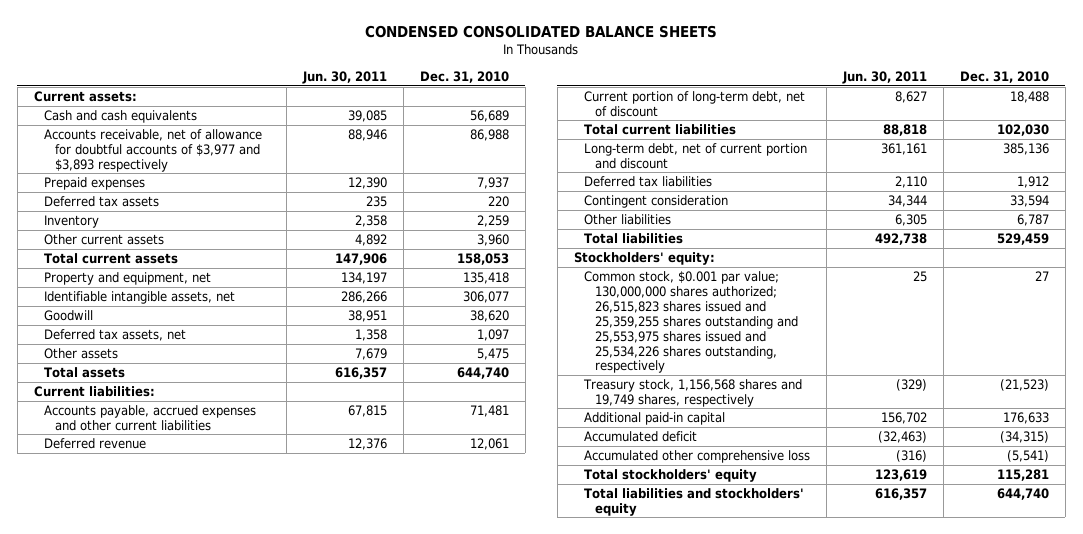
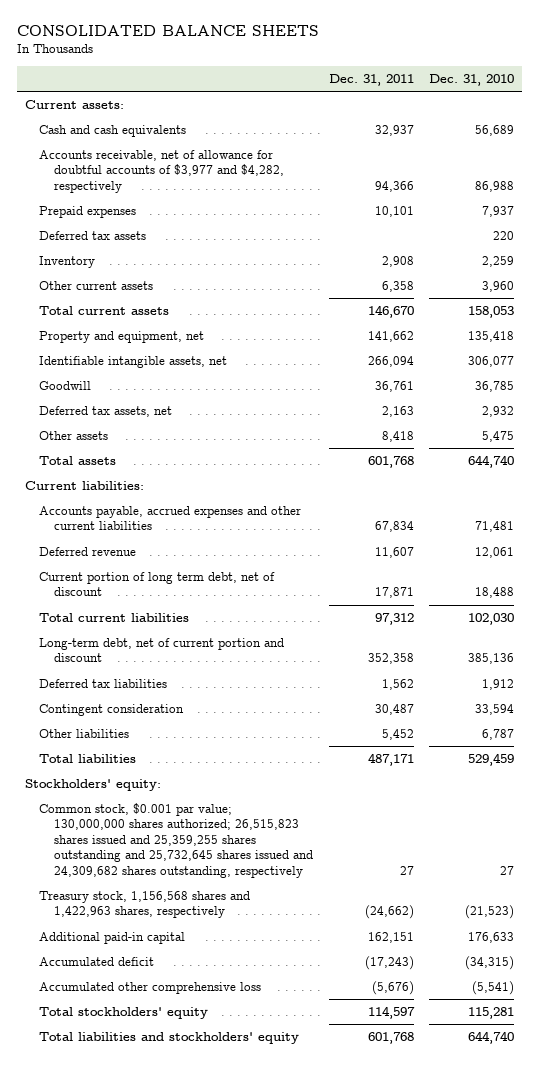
[365,25,718,39] CONDENSED CONSOLIDATED BALANCE SHEETS -> [16,25,319,37] CONSOLIDATED BALANCE SHEETS
[302,70,388,84] Jun. 30, 2011 -> none
none -> [328,74,414,87] Dec. 31, 2011
[44,128,263,172] Accounts receivable, net of allowance for doubtful accounts of $3,977 and $3,893 respectively -> [39,149,285,193] Accounts receivable, net of allowance for doubtful accounts of $3,977 and $4,282, respectively
[470,309,510,322] 38,620 -> [475,380,515,392] 36,785
[477,328,510,341] 1,097 -> [482,405,515,417] 2,932
[584,90,806,117] Current portion of long-term debt, net of discount -> [39,571,276,597] Current portion of long term debt, net of discount
[584,270,798,374] Common stock, $0.001 par value; 130,000,000 shares authorized; 26,515,823 shares issued and 25,359,255 shares outstanding and 25,553,975 shares issued and 25,534,226 shares outstanding, respectively -> [39,802,314,878] Common stock, $0.001 par value; 130,000,000 shares authorized; 26,515,823 shares issued and 25,359,255 shares outstanding and 25,732,645 shares issued and 24,309,682 shares outstanding, respectively
[583,378,803,407] Treasury stock, 1,156,568 shares and 19,749 shares, respectively -> [39,890,251,919] Treasury stock, 1,156,568 shares and 1,422,963 shares, respectively

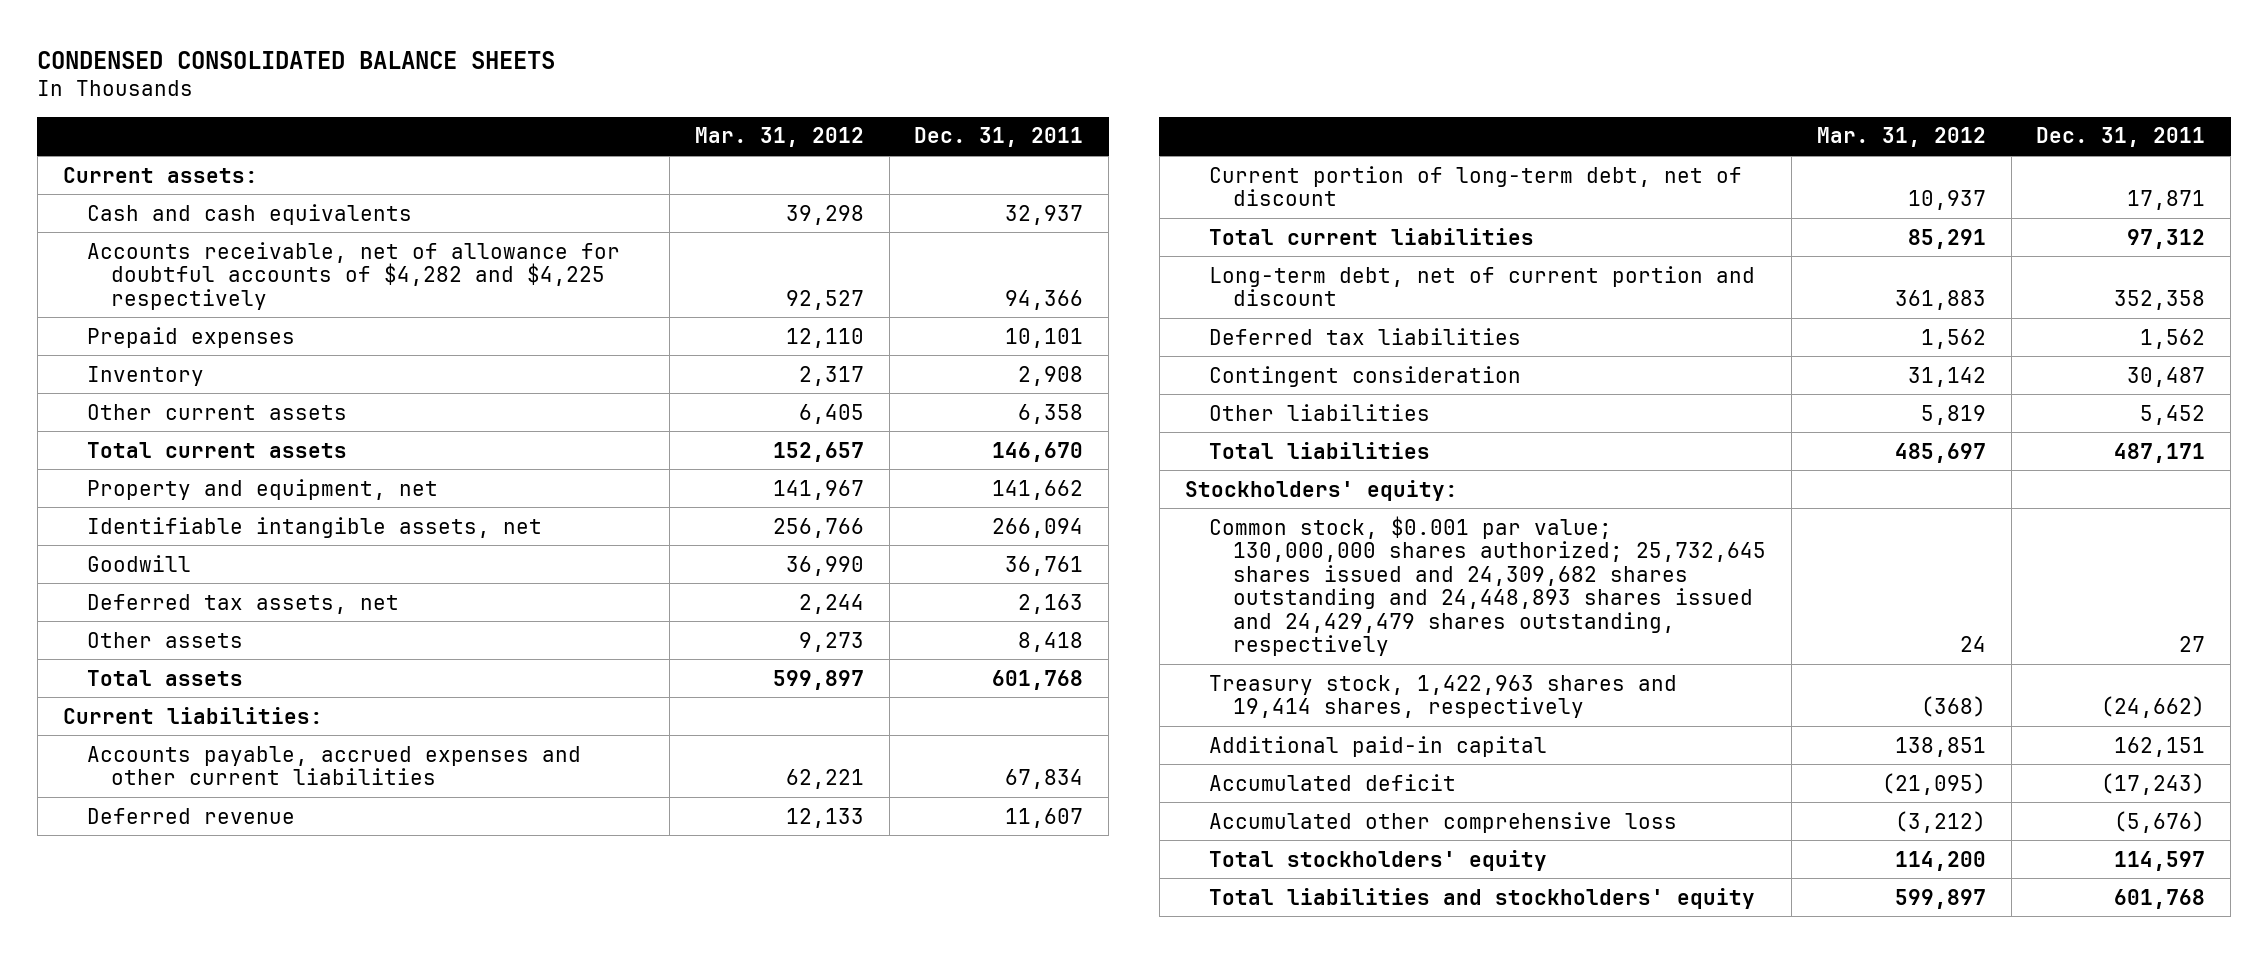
[16,25,319,37] CONSOLIDATED BALANCE SHEETS -> [37,51,556,70] CONDENSED CONSOLIDATED BALANCE SHEETS
[429,74,515,87] Dec. 31, 2010 -> none
none -> [694,127,864,148] Mar. 31, 2012
[39,149,285,193] Accounts receivable, net of allowance for doubtful accounts of $3,977 and $4,282, respectively -> [86,241,620,310] Accounts receivable, net of allowance for doubtful accounts of $4,282 and $4,225 respectively
[39,230,147,240] Deferred tax assets -> none
[39,571,276,597] Current portion of long term debt, net of discount -> [1209,165,1743,207] Current portion of long-term debt, net of discount
[39,802,314,878] Common stock, $0.001 par value; 130,000,000 shares authorized; 26,515,823 shares issued and 25,359,255 shares outstanding and 25,732,645 shares issued and 24,309,682 shares outstanding, respectively -> [1209,515,1767,657] Common stock, $0.001 par value; 130,000,000 shares authorized; 25,732,645 shares issued and 24,309,682 shares outstanding and 24,448,893 shares issued and 24,429,479 shares outstanding, respectively
[39,890,251,919] Treasury stock, 1,156,568 shares and 1,422,963 shares, respectively -> [1209,674,1678,719] Treasury stock, 1,422,963 shares and 19,414 shares, respectively

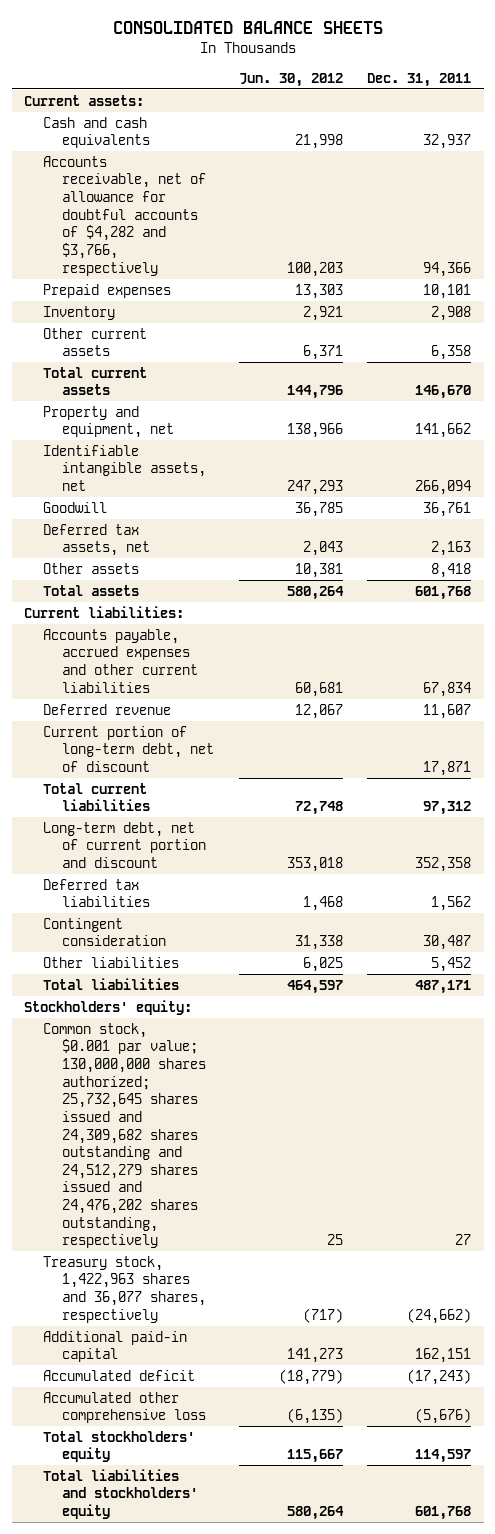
[37,51,556,70] CONDENSED CONSOLIDATED BALANCE SHEETS -> [112,20,383,34] CONSOLIDATED BALANCE SHEETS
[694,127,864,148] Mar. 31, 2012 -> none
none -> [238,72,343,87] Jun. 30, 2012
[86,241,620,310] Accounts receivable, net of allowance for doubtful accounts of $4,282 and $4,225 respectively -> [43,155,207,276] Accounts receivable, net of allowance for doubtful accounts of $4,282 and $3,766, respectively
[1209,515,1767,657] Common stock, $0.001 par value; 130,000,000 shares authorized; 25,732,645 shares issued and 24,309,682 shares outstanding and 24,448,893 shares issued and 24,429,479 shares outstanding, respectively -> [43,1022,207,1249] Common stock, $0.001 par value; 130,000,000 shares authorized; 25,732,645 shares issued and 24,309,682 shares outstanding and 24,512,279 shares issued and 24,476,202 shares outstanding, respectively
[1209,674,1678,719] Treasury stock, 1,422,963 shares and 19,414 shares, respectively -> [43,1255,207,1323] Treasury stock, 1,422,963 shares and 36,077 shares, respectively

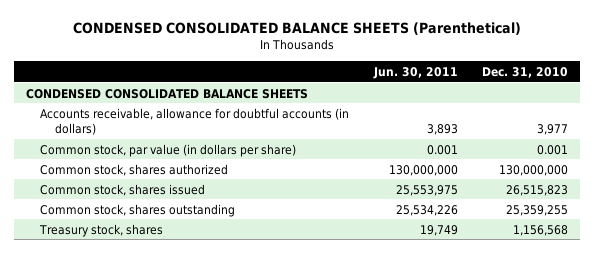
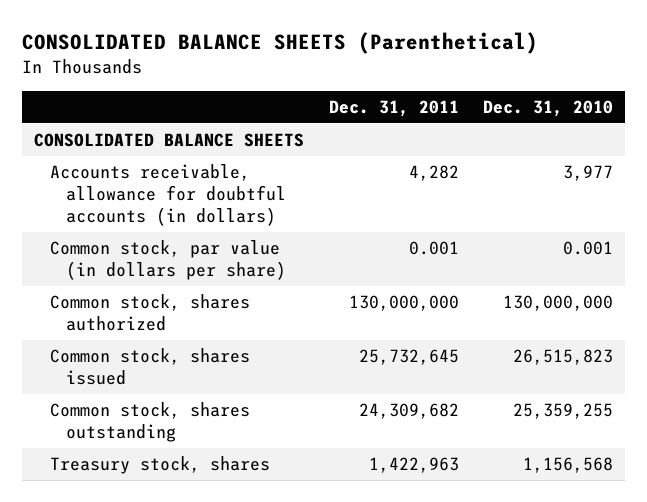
[73,21,522,35] CONDENSED CONSOLIDATED BALANCE SHEETS (Parenthetical) -> [21,32,538,55] CONSOLIDATED BALANCE SHEETS (Parenthetical)
[372,66,458,79] Jun. 30, 2011 -> none
none -> [328,99,459,117] Dec. 31, 2011
[26,88,309,99] CONDENSED CONSOLIDATED BALANCE SHEETS -> [34,133,305,148] CONSOLIDATED BALANCE SHEETS

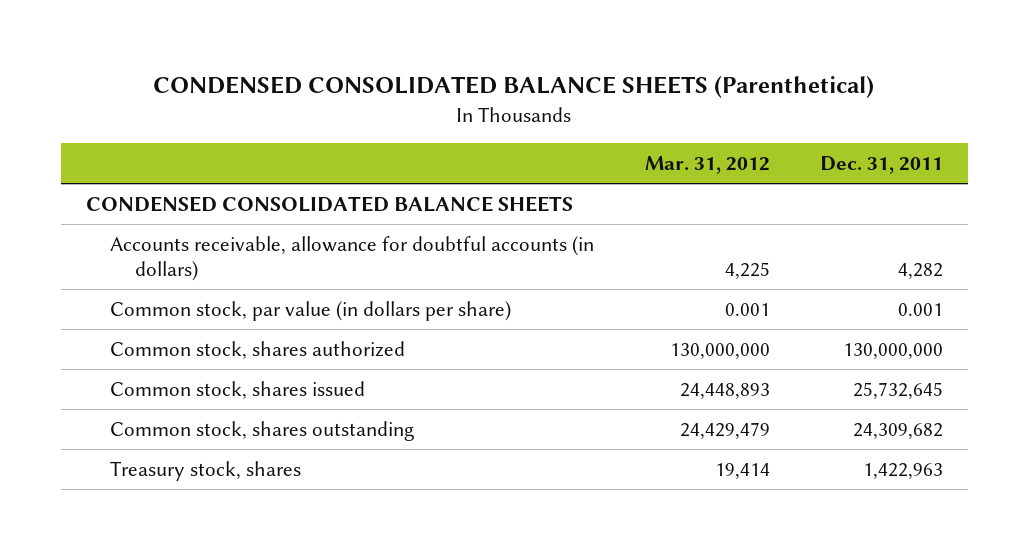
[21,32,538,55] CONSOLIDATED BALANCE SHEETS (Parenthetical) -> [153,76,875,99] CONDENSED CONSOLIDATED BALANCE SHEETS (Parenthetical)
[483,99,614,117] Dec. 31, 2010 -> none
none -> [644,155,770,174] Mar. 31, 2012
[34,133,305,148] CONSOLIDATED BALANCE SHEETS -> [86,196,574,213] CONDENSED CONSOLIDATED BALANCE SHEETS

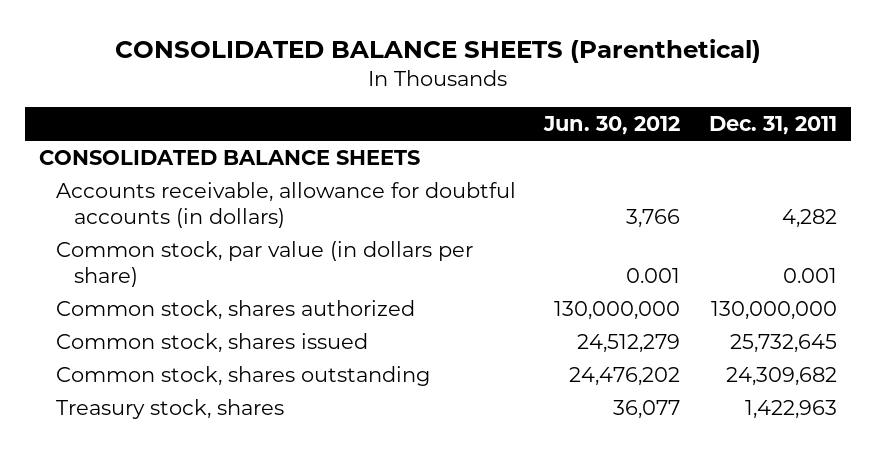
[153,76,875,99] CONDENSED CONSOLIDATED BALANCE SHEETS (Parenthetical) -> [114,38,761,63] CONSOLIDATED BALANCE SHEETS (Parenthetical)
[644,155,770,174] Mar. 31, 2012 -> none
none -> [543,116,681,136] Jun. 30, 2012
[86,196,574,213] CONDENSED CONSOLIDATED BALANCE SHEETS -> [38,149,420,165] CONSOLIDATED BALANCE SHEETS

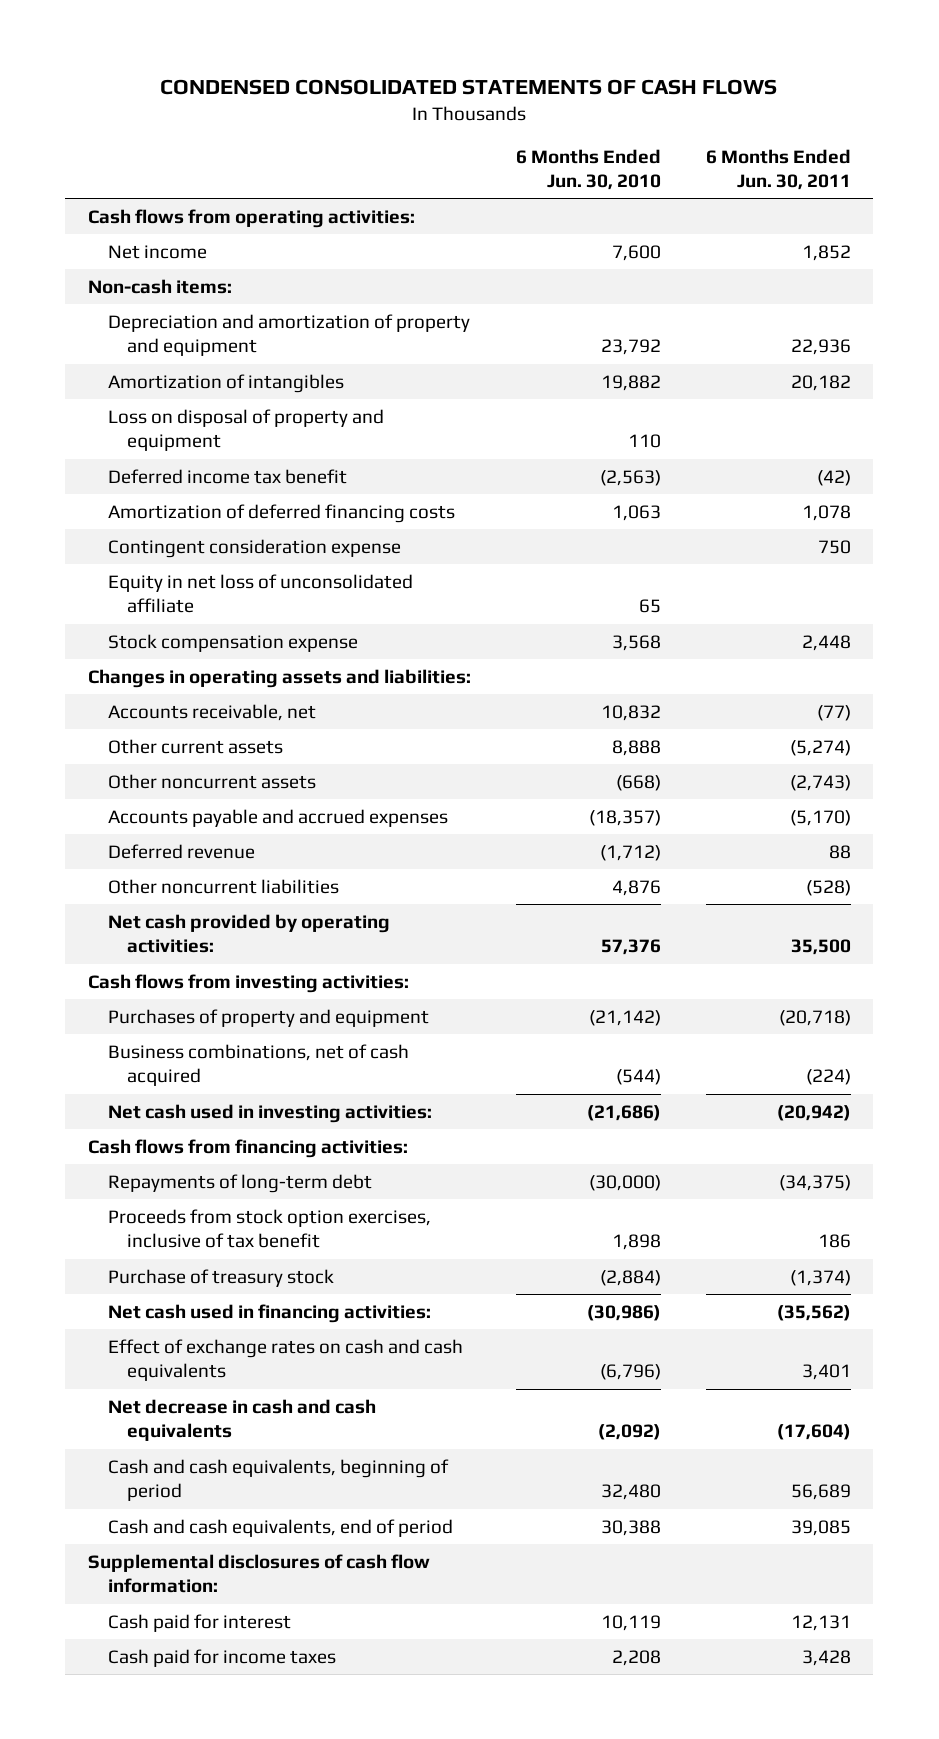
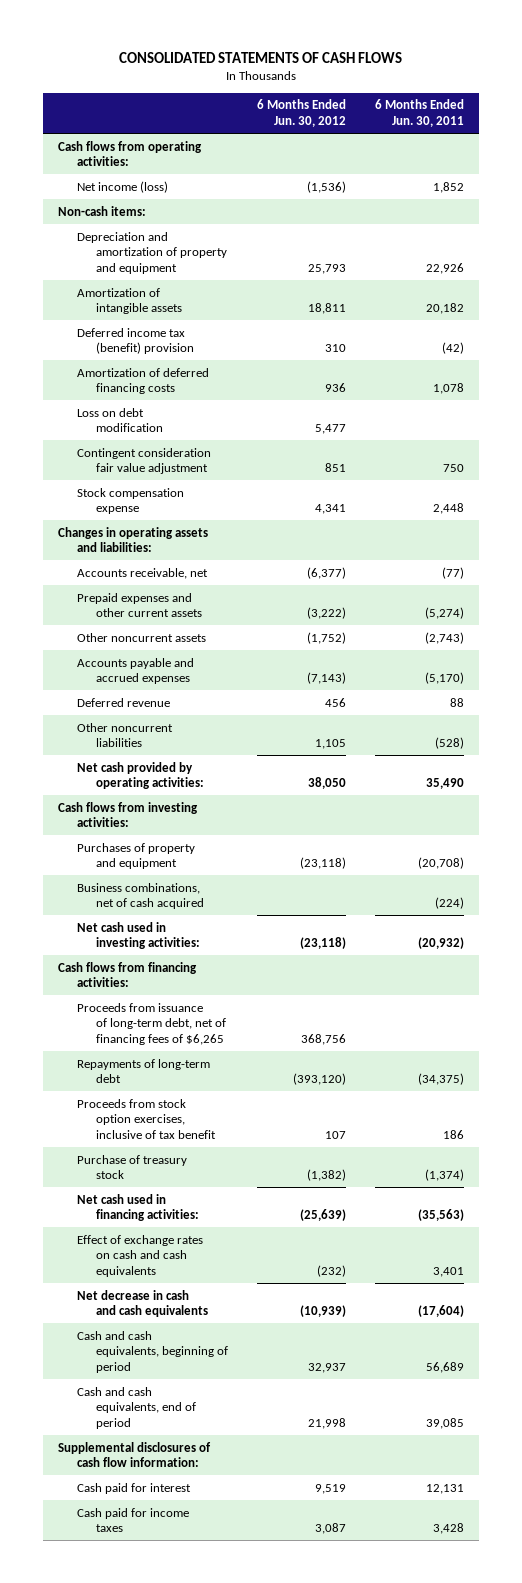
[160,79,778,96] CONDENSED CONSOLIDATED STATEMENTS OF CASH FLOWS -> [118,51,402,63] CONSOLIDATED STATEMENTS OF CASH FLOWS
[515,148,661,190] 6 Months Ended Jun. 30, 2010 -> none
none -> [257,99,347,127] 6 Months Ended Jun. 30, 2012
[107,244,207,259] Net income -> [76,180,168,193] Net income (loss)
[107,408,384,452] Loss on disposal of property and equipment -> none
[790,339,851,356] 22,936 -> [426,262,465,274] 22,926
[107,373,344,393] Amortization of intangibles -> [76,287,182,315] Amortization of intangible assets
[107,468,347,484] Deferred income tax benefit -> [76,327,194,355] Deferred income tax (benefit) provision
[107,573,413,614] Equity in net loss of unconsolidated affiliate -> none
none -> [76,407,163,433] Loss on debt modification
[107,538,401,558] Contingent consideration expense -> [76,447,211,475] Contingent consideration fair value adjustment
[107,738,283,754] Other current assets -> [76,592,202,618] Prepaid expenses and other current assets
[790,939,851,956] 35,500 -> [426,778,465,790] 35,490
[778,1009,851,1026] (20,718) -> [418,857,465,870] (20,708)
[776,1104,851,1121] (20,942) -> [418,937,465,950] (20,932)
none -> [76,1002,226,1045] Proceeds from issuance of long-term debt, net of financing fees of $6,265
[776,1304,851,1321] (35,562) -> [418,1209,465,1222] (35,563)

